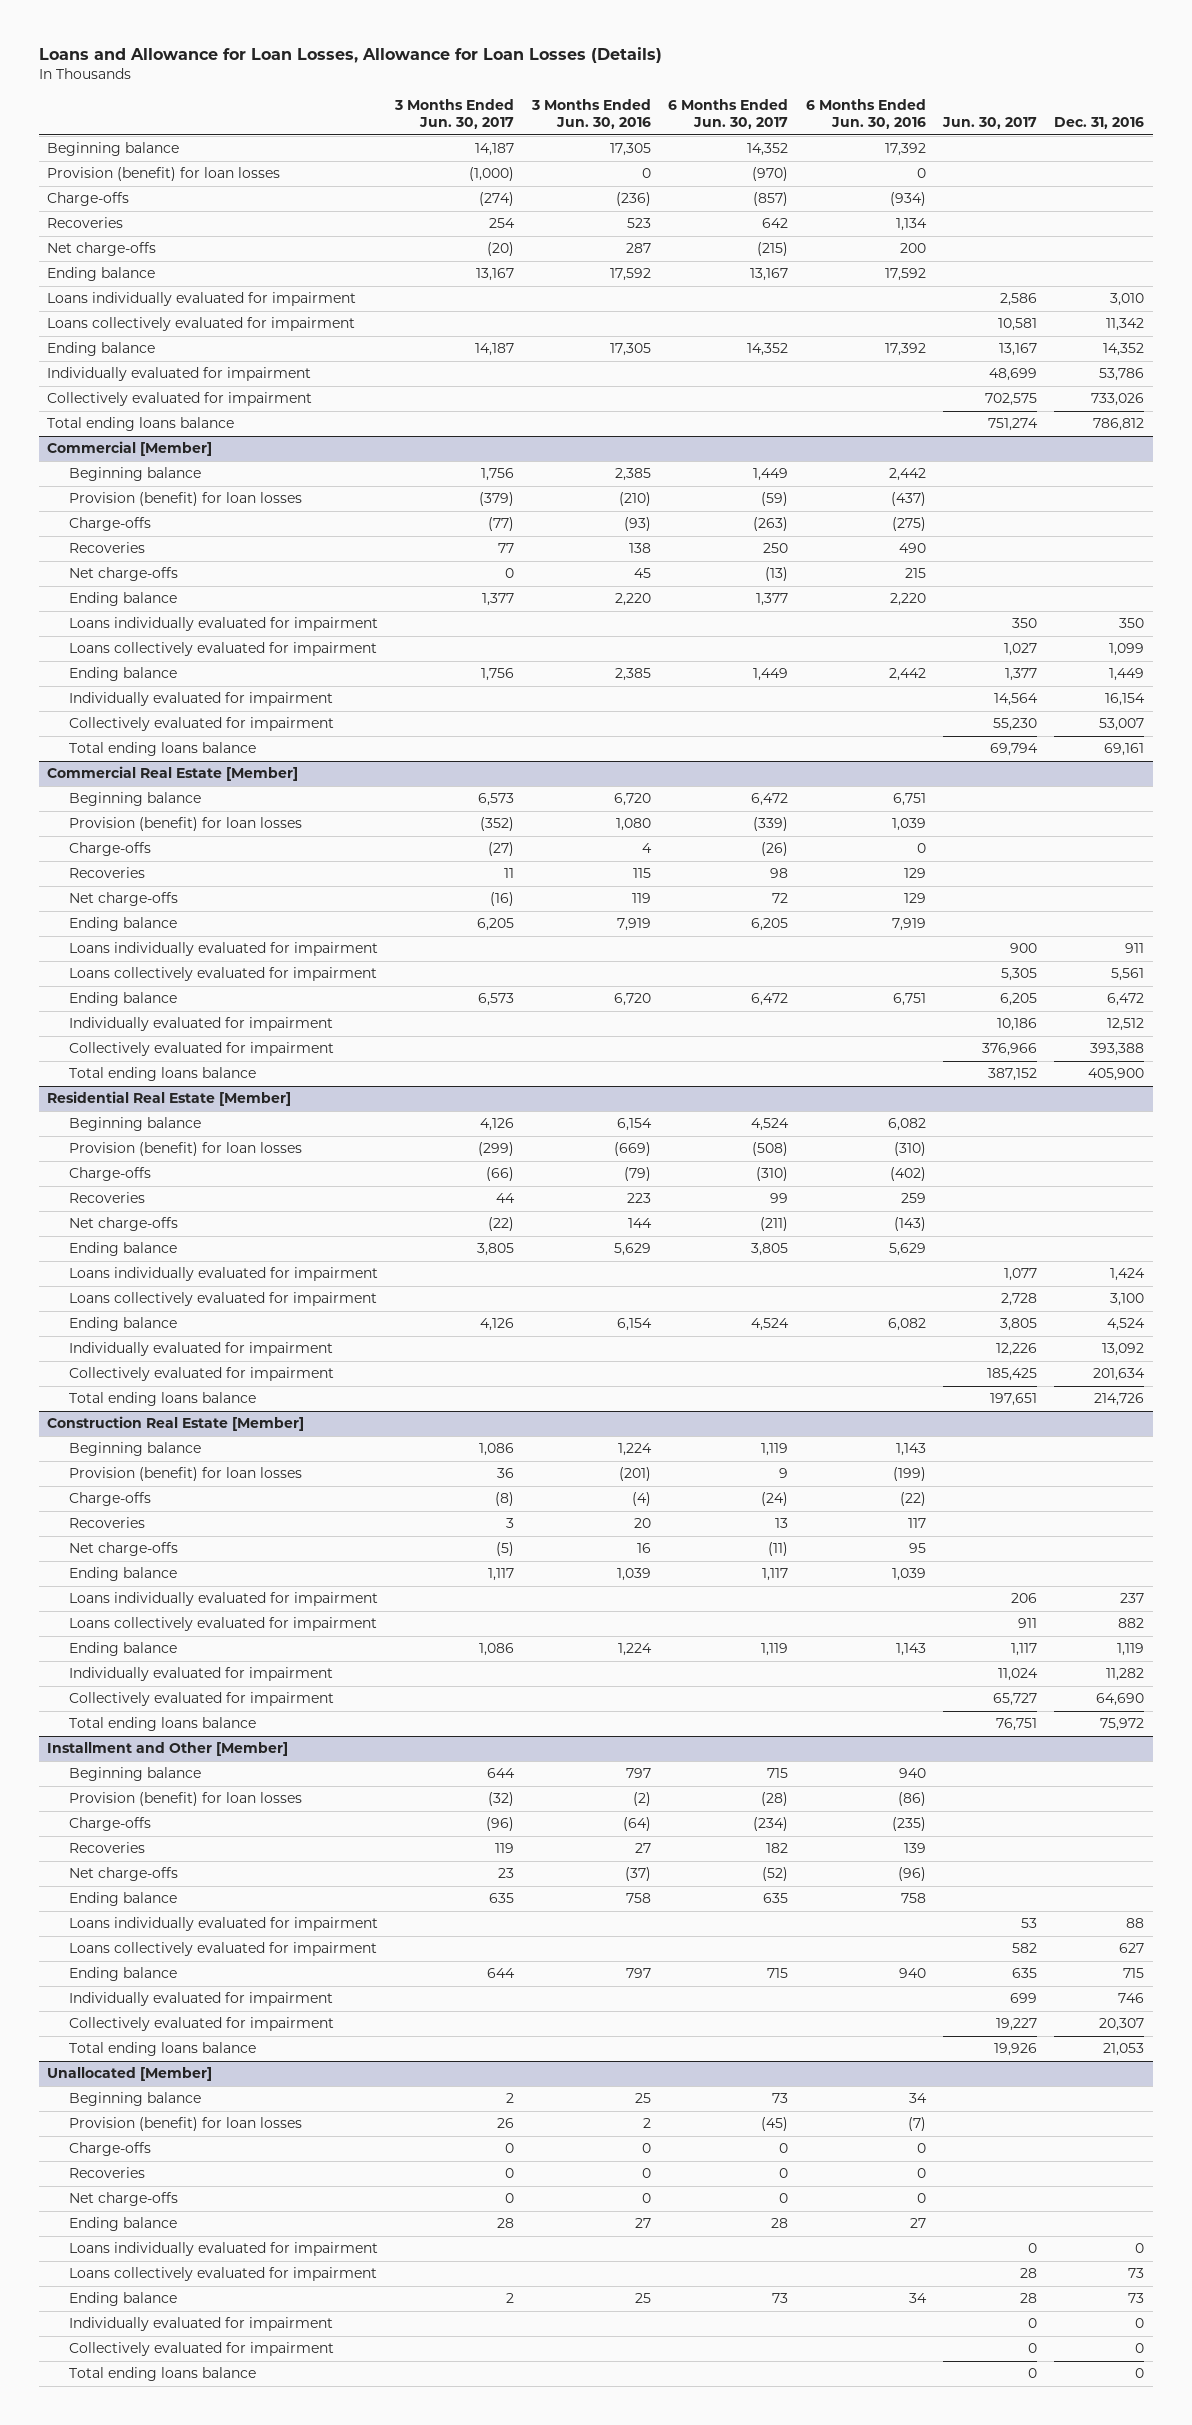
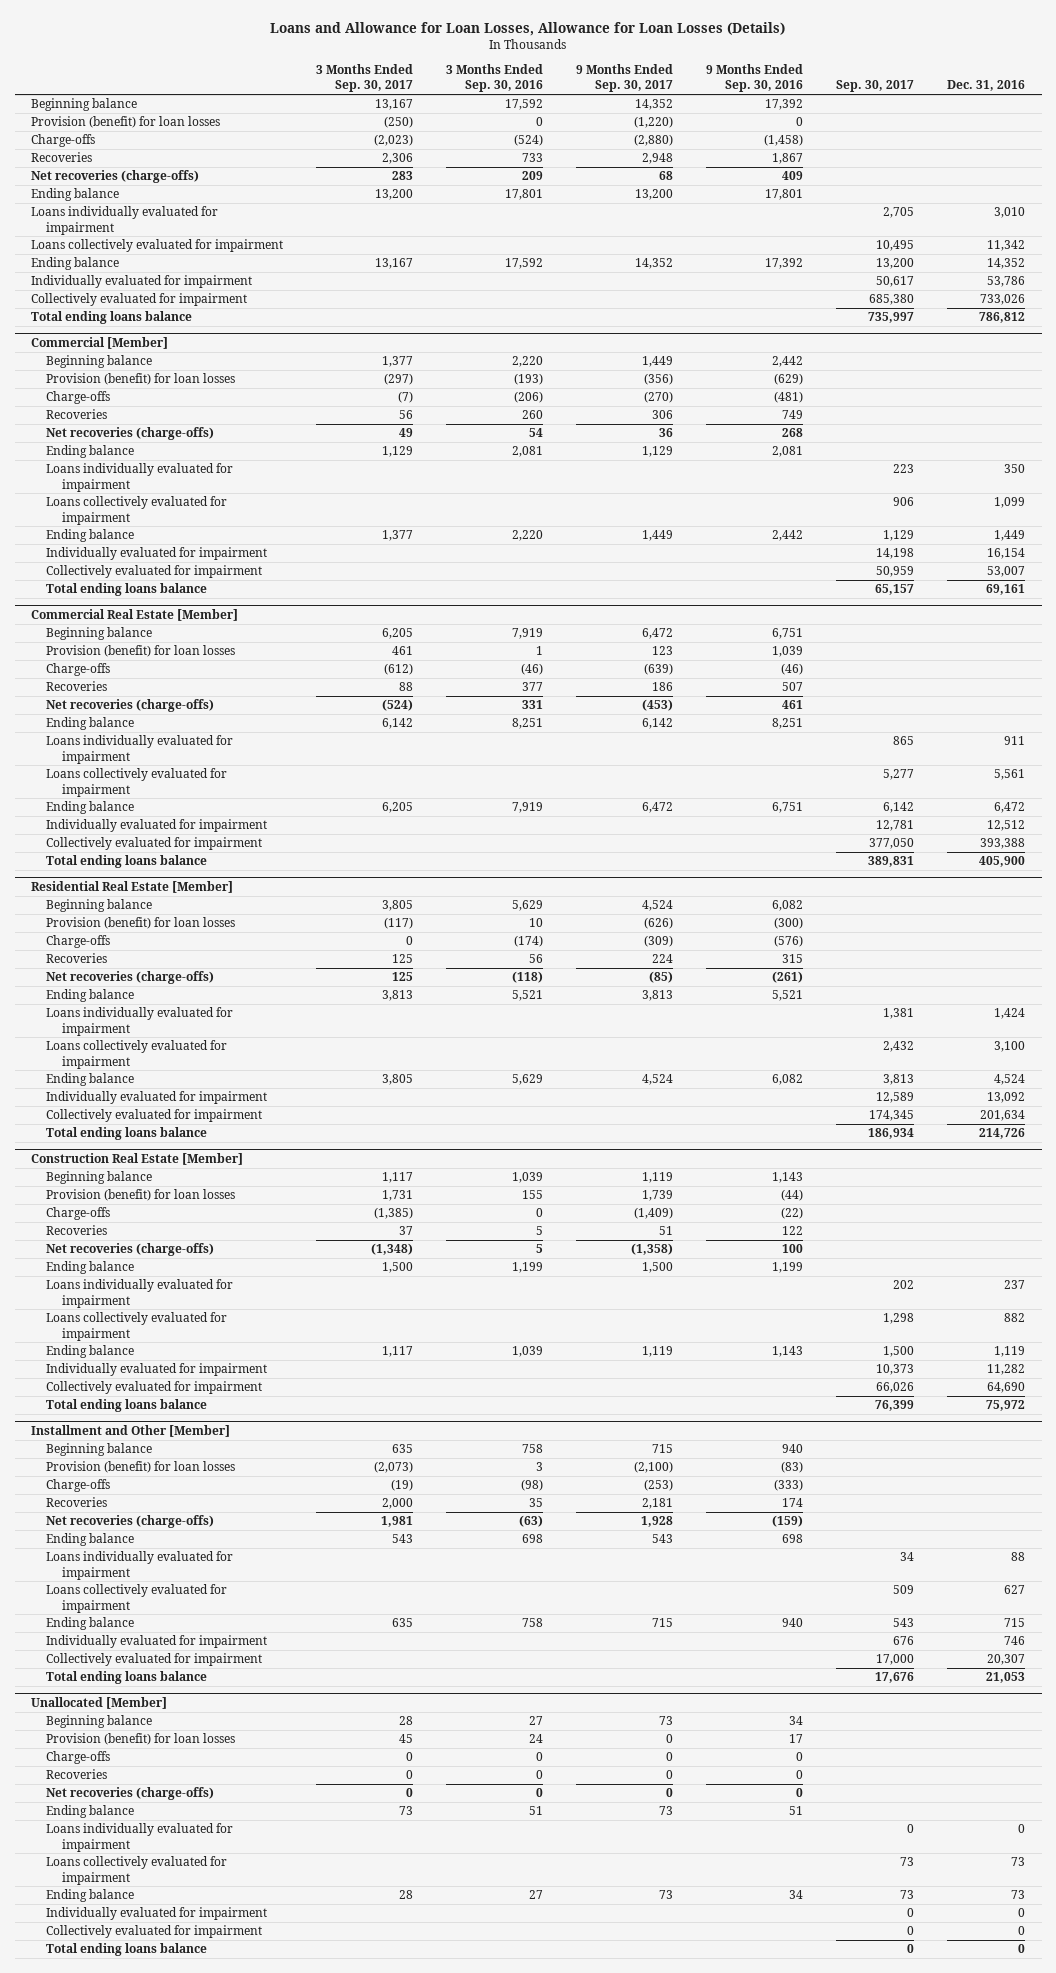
[394,98,515,130] 3 Months Ended Jun. 30, 2017 -> none
[530,98,651,130] 3 Months Ended Jun. 30, 2016 -> none
[668,98,789,130] 6 Months Ended Jun. 30, 2017 -> none
[805,98,926,130] 6 Months Ended Jun. 30, 2016 -> none
[941,117,1037,130] Jun. 30, 2017 -> none
none -> [316,64,414,93] 3 Months Ended Sep. 30, 2017
none -> [446,64,544,93] 3 Months Ended Sep. 30, 2016
none -> [576,64,674,93] 9 Months Ended Sep. 30, 2017
none -> [706,64,804,93] 9 Months Ended Sep. 30, 2016
none -> [836,80,915,93] Sep. 30, 2017
[47,242,157,257] Net charge-offs -> [31,170,200,184] Net recoveries (charge-offs)
[68,567,178,582] Net charge-offs -> [46,427,215,441] Net recoveries (charge-offs)
[68,892,178,907] Net charge-offs -> [46,699,215,713] Net recoveries (charge-offs)
[68,1217,178,1232] Net charge-offs -> [46,971,215,985] Net recoveries (charge-offs)
[68,1542,178,1557] Net charge-offs -> [46,1243,215,1257] Net recoveries (charge-offs)
[68,1867,178,1882] Net charge-offs -> [46,1515,215,1529] Net recoveries (charge-offs)
[68,2192,178,2207] Net charge-offs -> [46,1787,215,1801] Net recoveries (charge-offs)

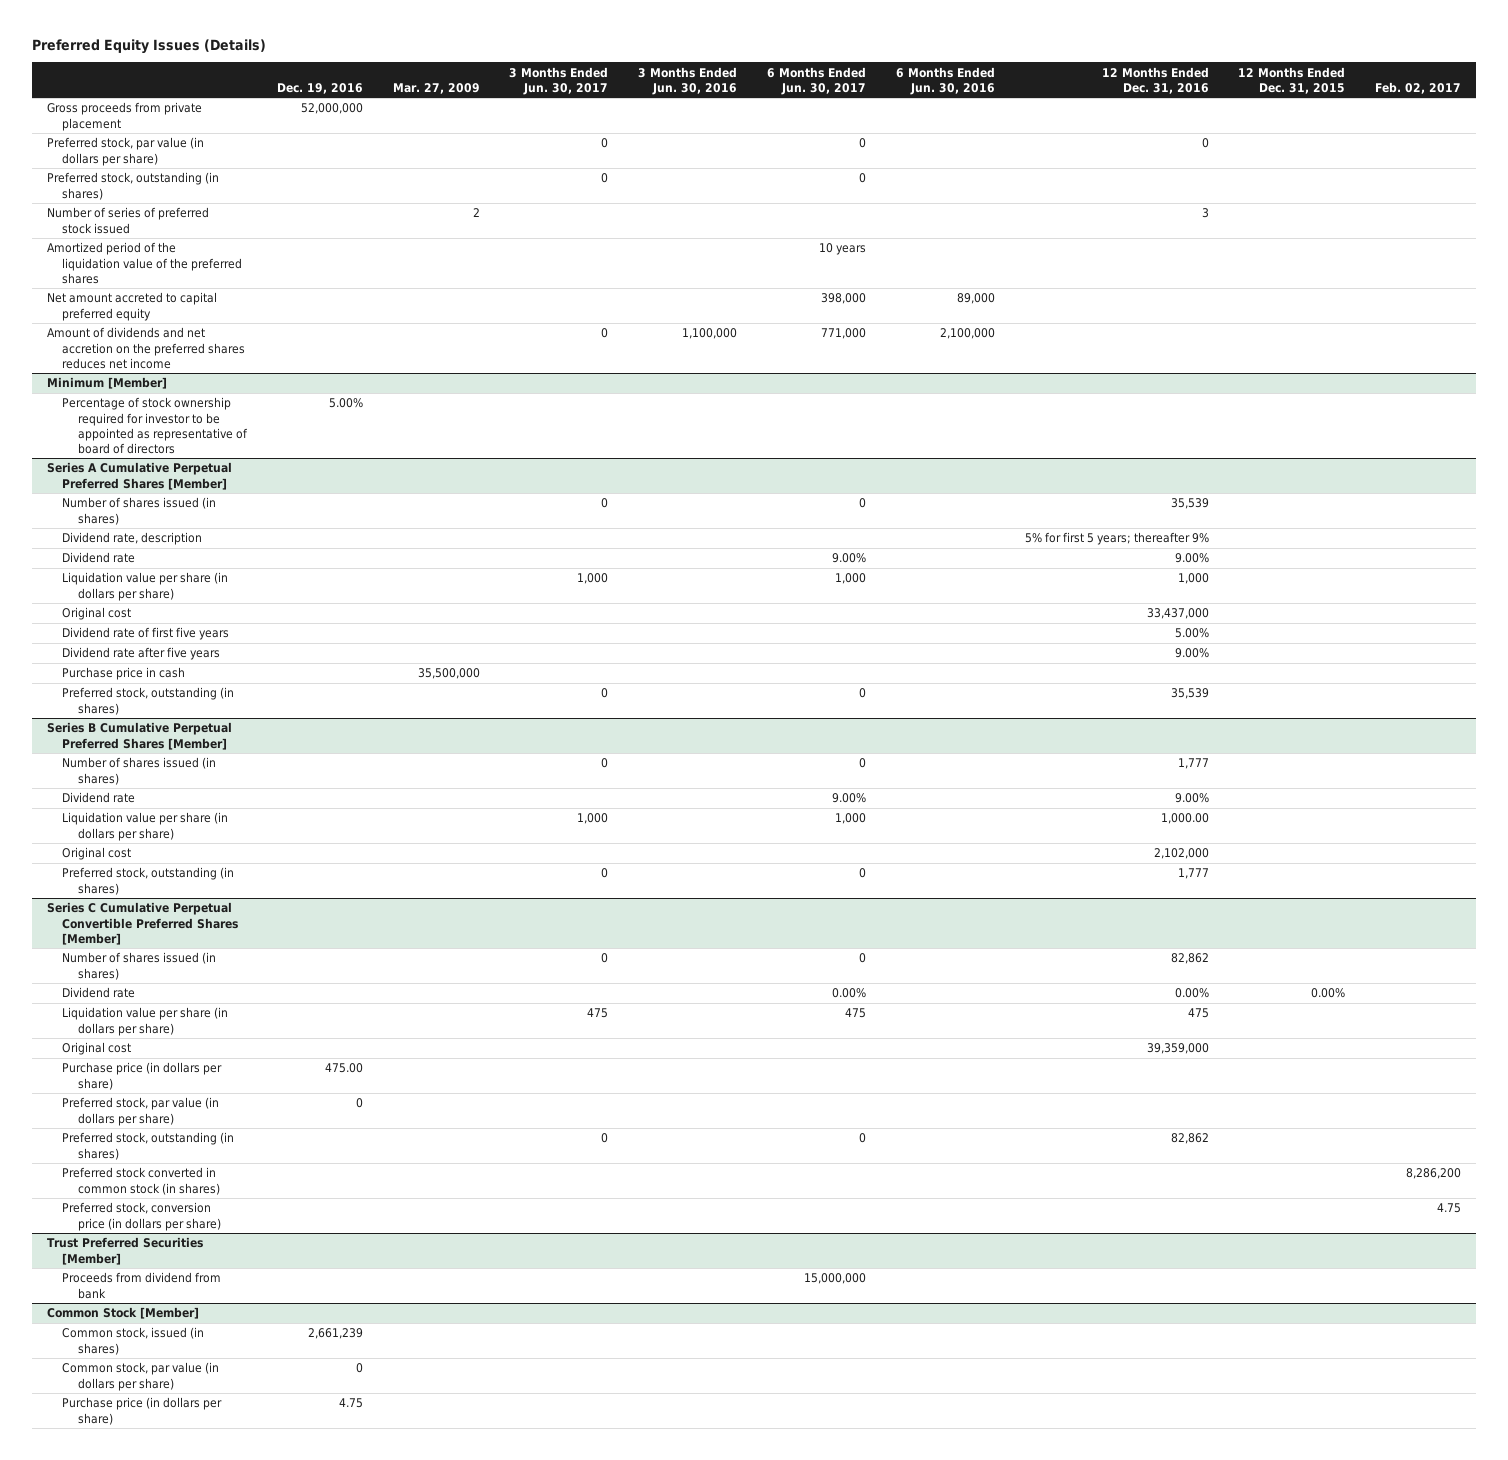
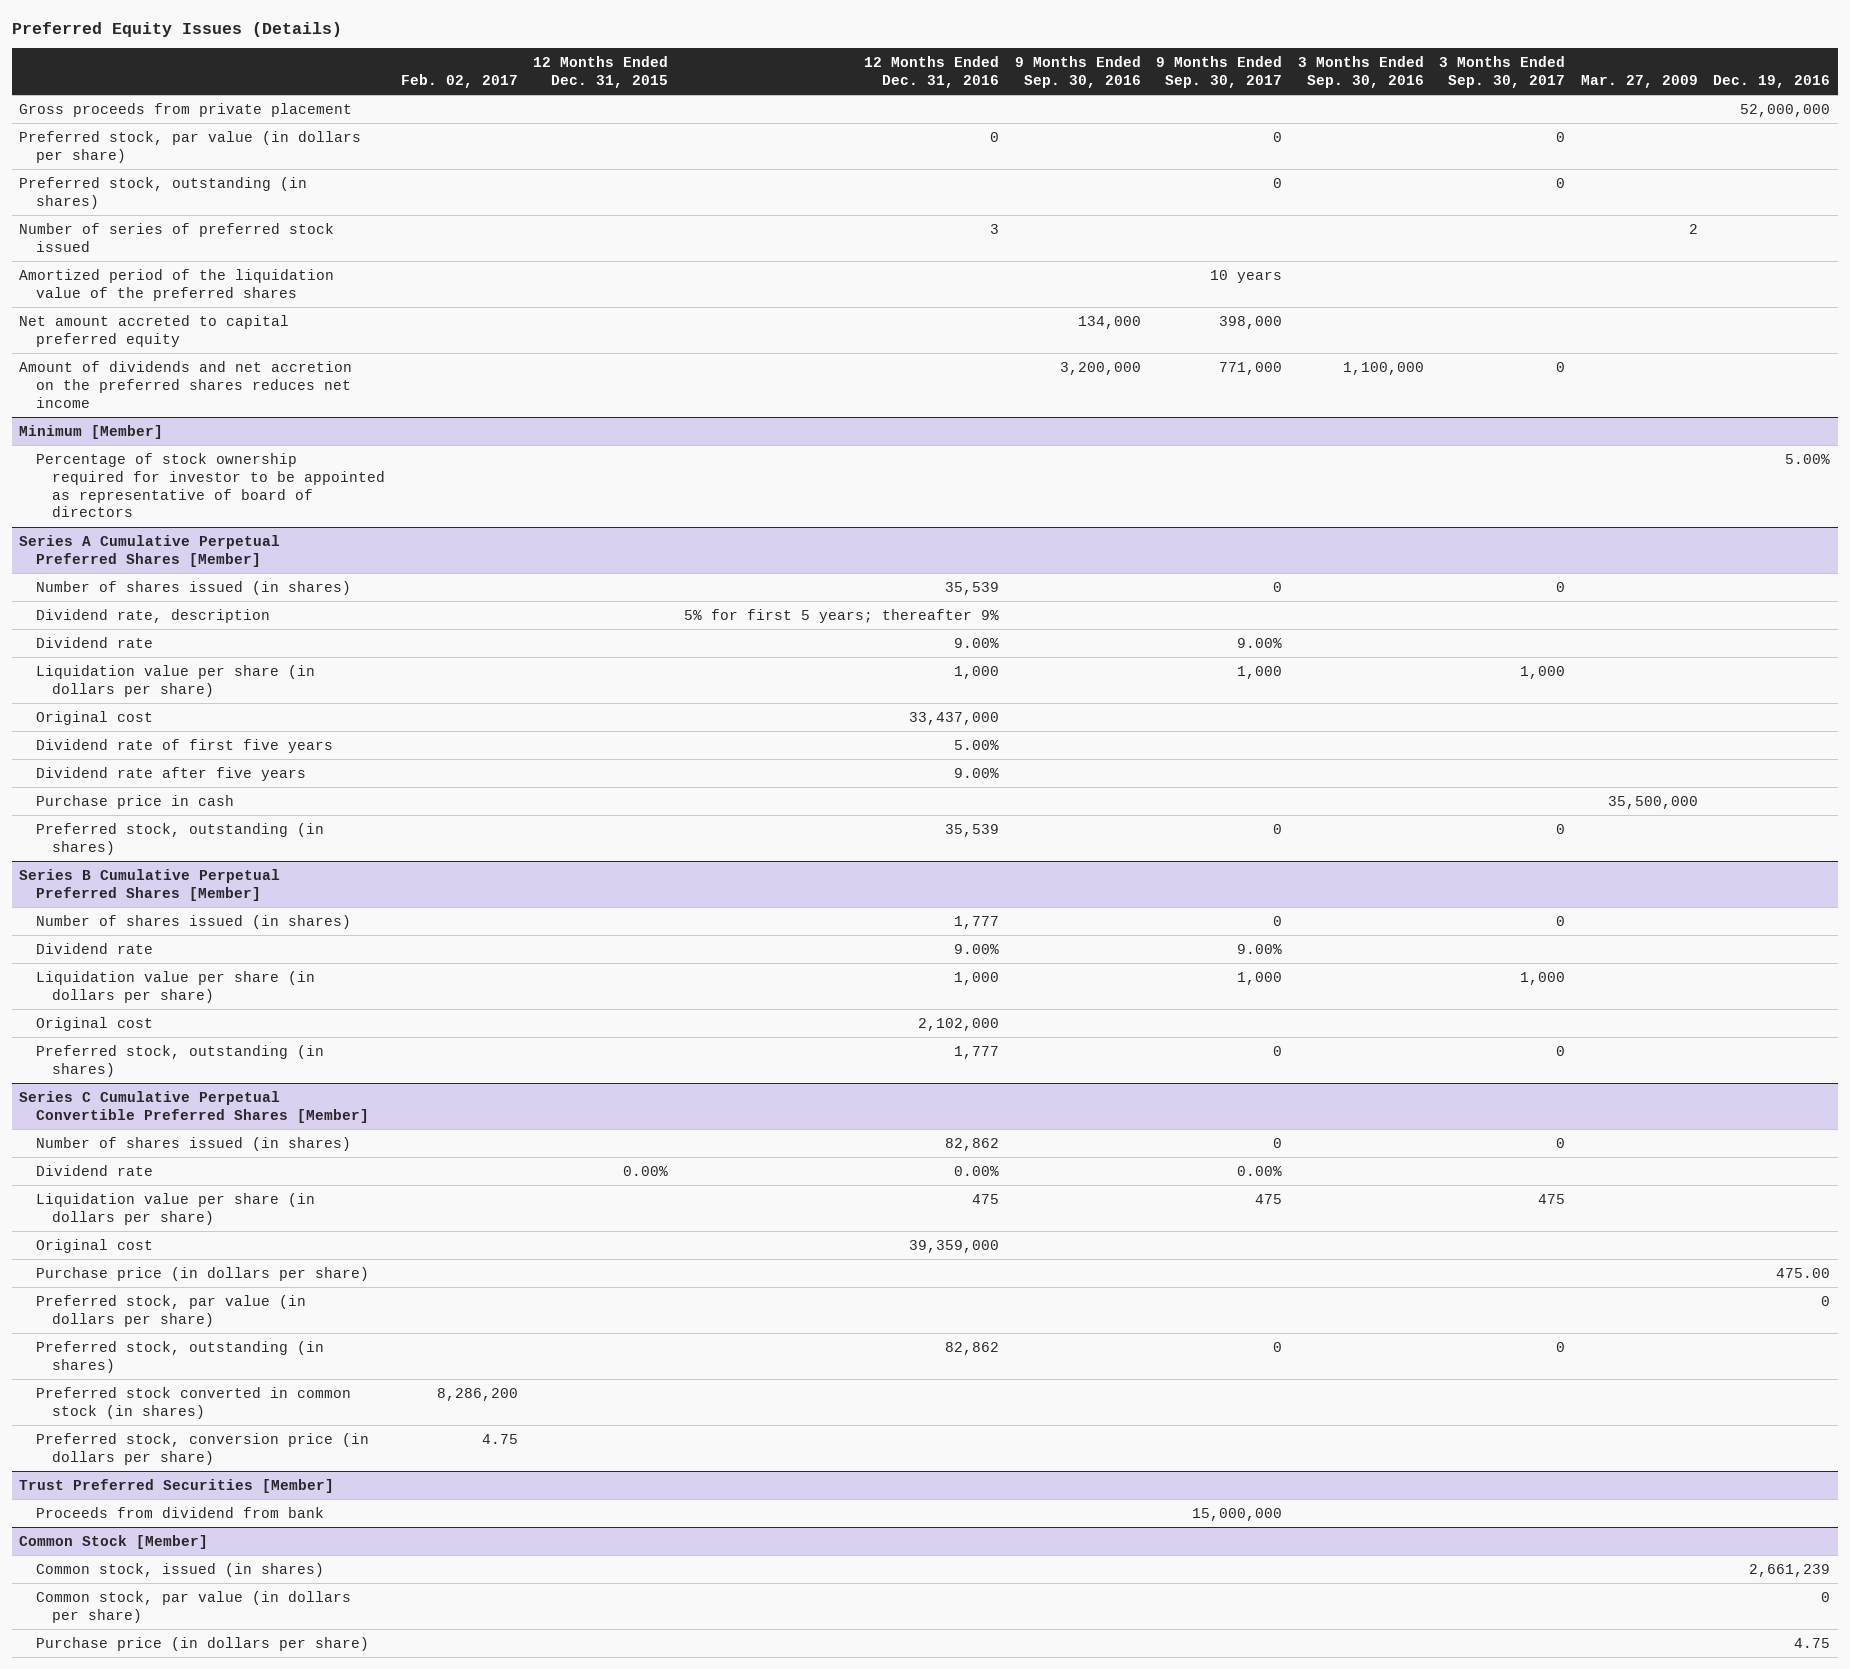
[509,66,609,95] 3 Months Ended Jun. 30, 2017 -> none
[638,66,738,95] 3 Months Ended Jun. 30, 2016 -> none
[766,66,866,95] 6 Months Ended Jun. 30, 2017 -> none
[895,66,995,95] 6 Months Ended Jun. 30, 2016 -> none
none -> [1014,55,1141,88] 9 Months Ended Sep. 30, 2016
none -> [1156,55,1283,88] 9 Months Ended Sep. 30, 2017
none -> [1297,55,1424,88] 3 Months Ended Sep. 30, 2016
none -> [1439,55,1566,88] 3 Months Ended Sep. 30, 2017
[1160,813,1209,825] 1,000.00 -> [953,971,999,985] 1,000

